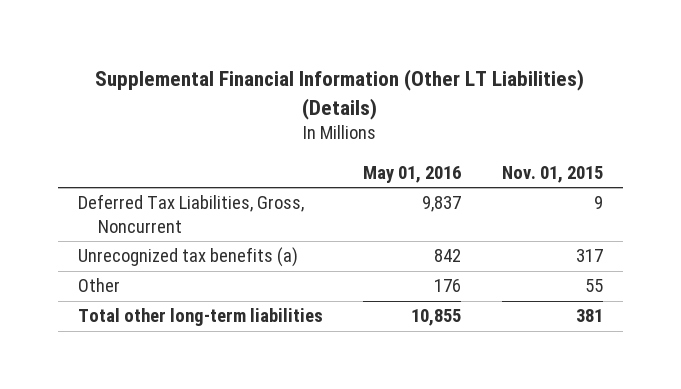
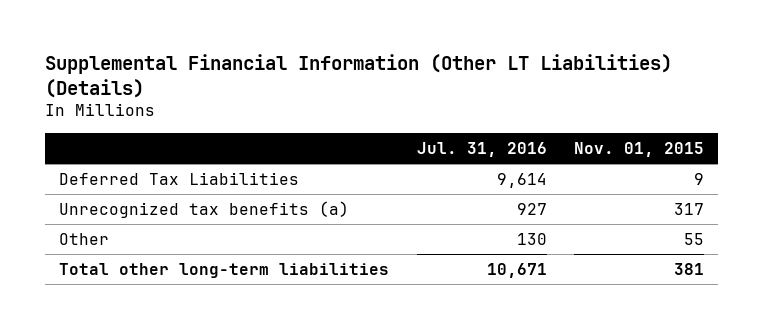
[363,165,462,183] May 01, 2016 -> none
none -> [416,141,547,157] Jul. 31, 2016
[77,194,304,233] Deferred Tax Liabilities, Gross, Noncurrent -> [58,172,299,186] Deferred Tax Liabilities

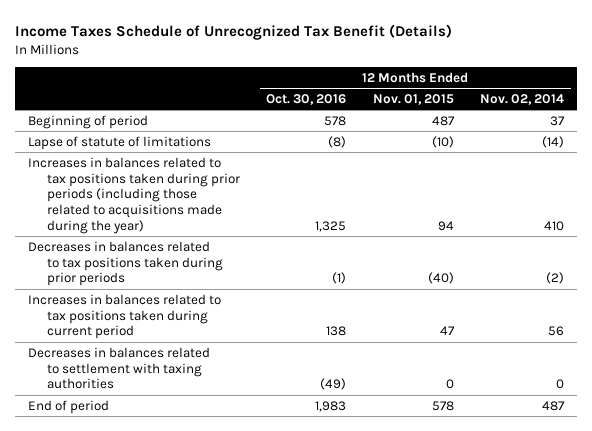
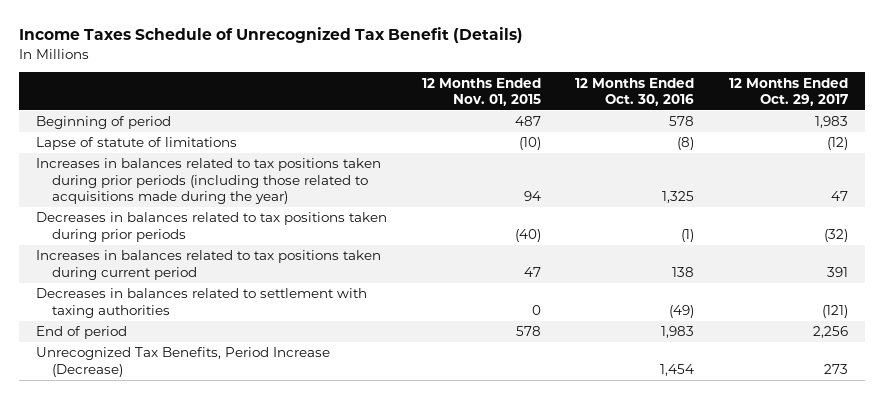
[479,93,564,105] Nov. 02, 2014 -> none
none -> [728,77,848,106] 12 Months Ended Oct. 29, 2017
none -> [36,347,331,377] Unrecognized Tax Benefits, Period Increase (Decrease)

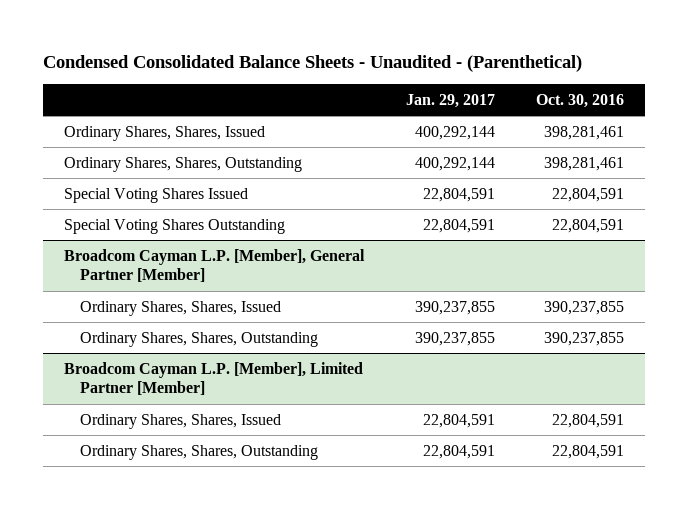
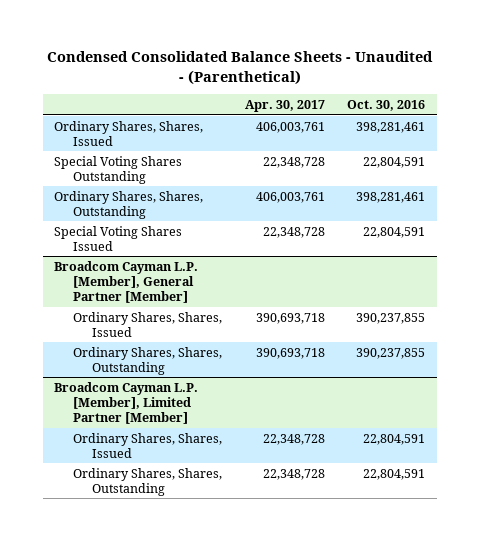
[405,93,495,108] Jan. 29, 2017 -> none
none -> [244,99,325,112] Apr. 30, 2017
[64,218,286,234] Special Voting Shares Outstanding -> [54,155,183,184] Special Voting Shares Outstanding

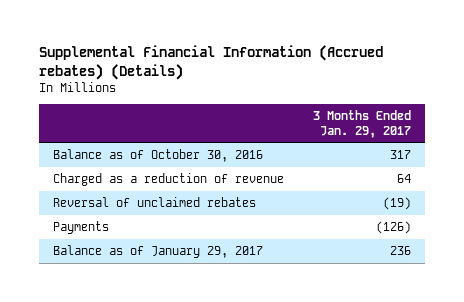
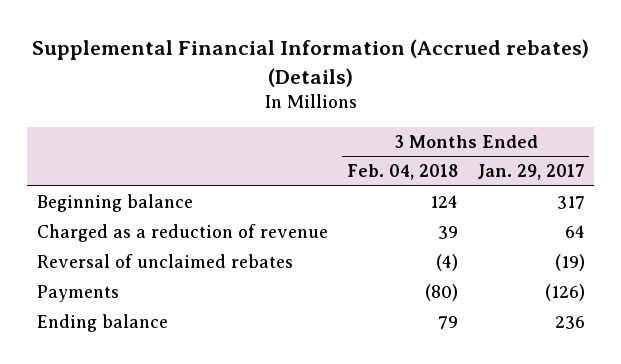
none -> [346,164,458,181] Feb. 04, 2018
[53,149,264,163] Balance as of October 30, 2016 -> [36,194,193,213] Beginning balance
[53,245,264,259] Balance as of January 29, 2017 -> [36,314,168,333] Ending balance

